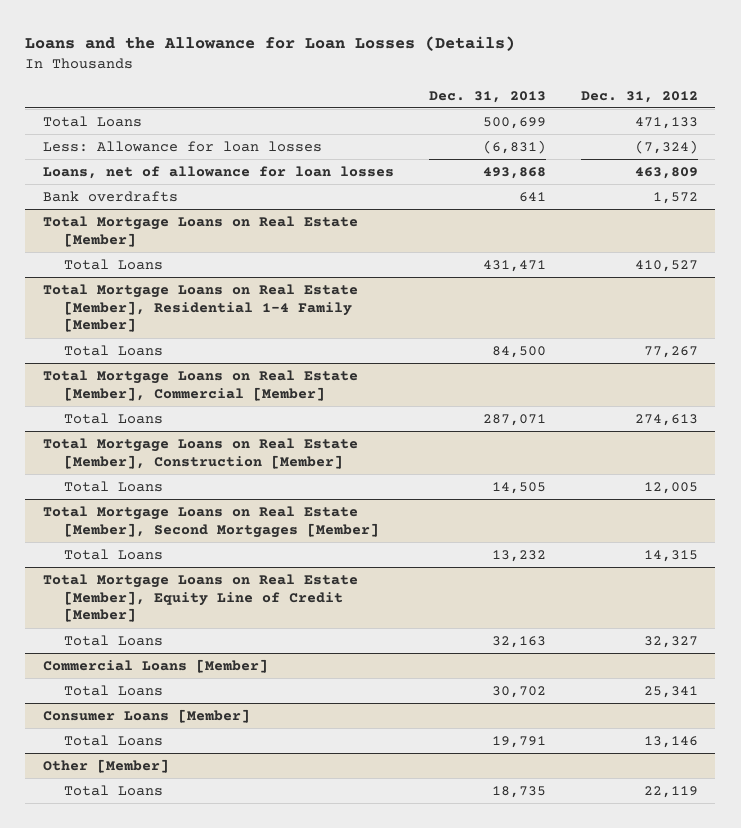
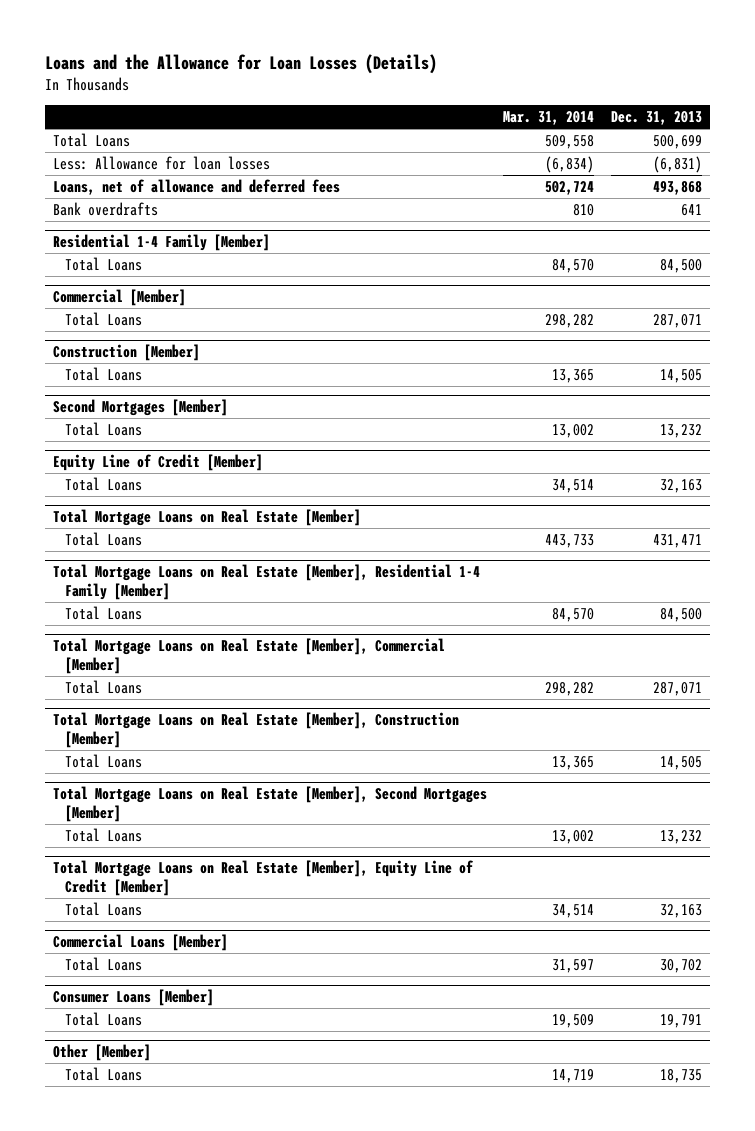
[580,90,698,103] Dec. 31, 2012 -> none
none -> [503,111,595,126] Mar. 31, 2014
[42,165,394,179] Loans, net of allowance for loan losses -> [52,178,340,195] Loans, net of allowance and deferred fees
none -> [52,234,270,252] Residential 1-4 Family [Member]
none -> [65,256,143,271] Total Loans
none -> [52,289,186,307] Commercial [Member]
none -> [65,311,143,326] Total Loans
none -> [52,344,200,362] Construction [Member]
none -> [65,366,143,381] Total Loans
none -> [52,399,228,417] Second Mortgages [Member]
none -> [65,421,143,436] Total Loans
none -> [52,454,263,472] Equity Line of Credit [Member]
none -> [65,476,143,491] Total Loans

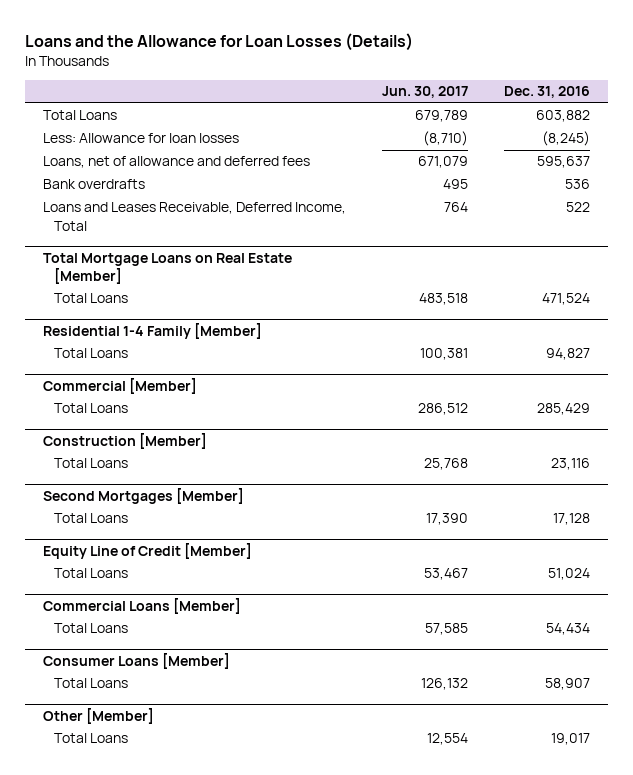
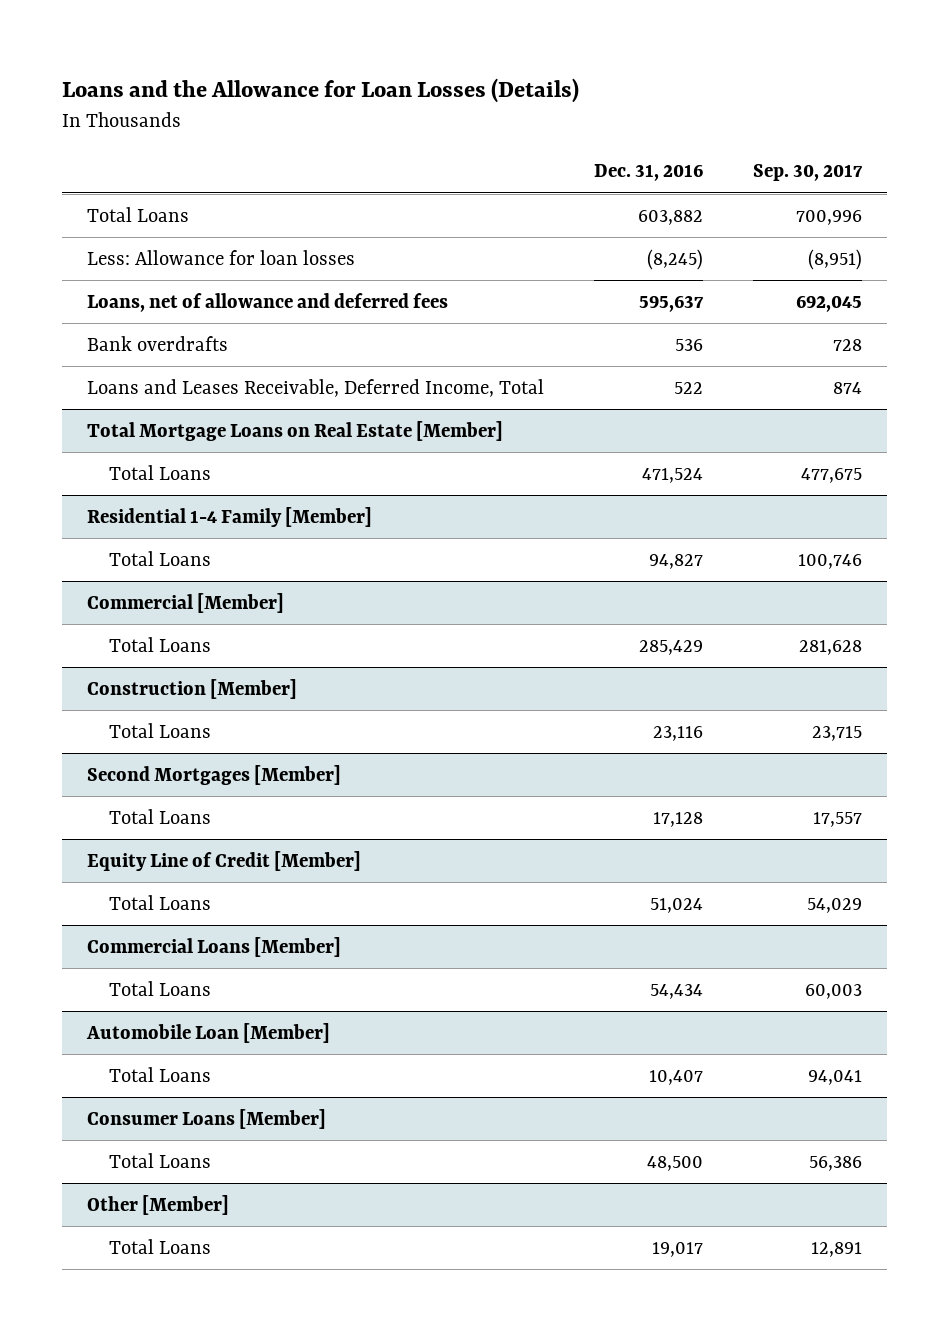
[382,86,469,99] Jun. 30, 2017 -> none
none -> [753,164,864,182] Sep. 30, 2017
none -> [86,1023,331,1044] Automobile Loan [Member]
none -> [109,1067,212,1083] Total Loans
[545,678,591,691] 58,907 -> [647,1156,704,1172] 48,500

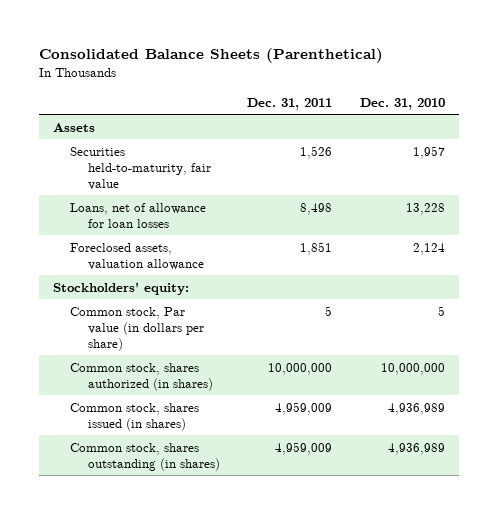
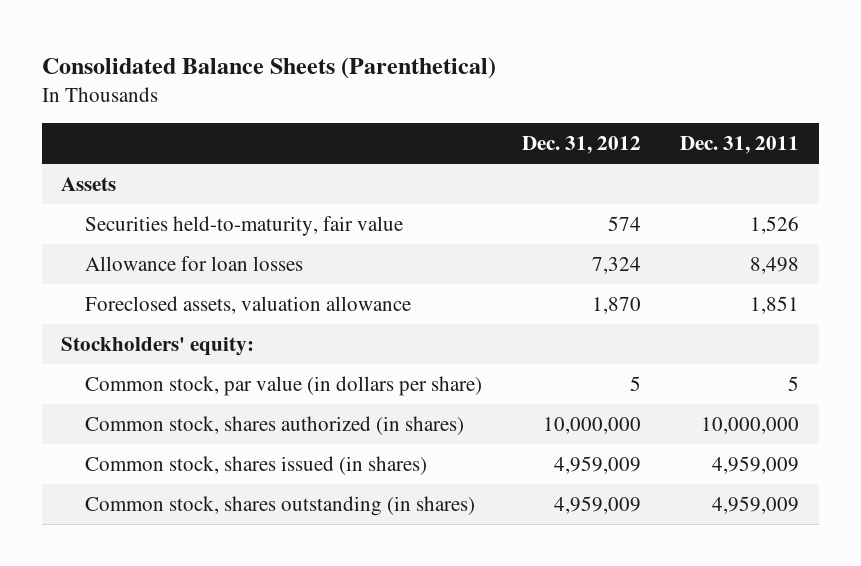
[360,97,446,110] Dec. 31, 2010 -> none
none -> [521,136,641,155] Dec. 31, 2012
[70,202,207,228] Loans, net of allowance for loan losses -> [85,256,304,272] Allowance for loan losses
[70,306,204,351] Common stock, Par value (in dollars per share) -> [85,376,483,397] Common stock, par value (in dollars per share)

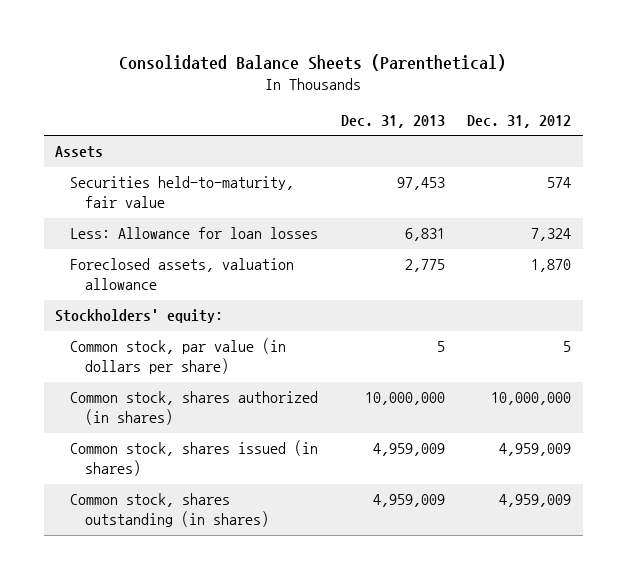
[680,136,800,155] Dec. 31, 2011 -> none
none -> [340,114,445,128] Dec. 31, 2013
[85,256,304,272] Allowance for loan losses -> [69,227,318,240] Less: Allowance for loan losses

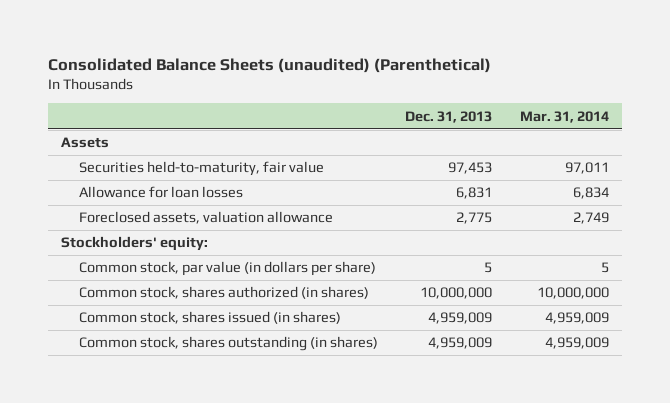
[119,53,507,71] Consolidated Balance Sheets (Parenthetical) -> [47,57,491,73] Consolidated Balance Sheets (unaudited) (Parenthetical)
[467,114,572,128] Dec. 31, 2012 -> none
none -> [519,110,609,123] Mar. 31, 2014
[69,227,318,240] Less: Allowance for loan losses -> [79,186,244,199] Allowance for loan losses

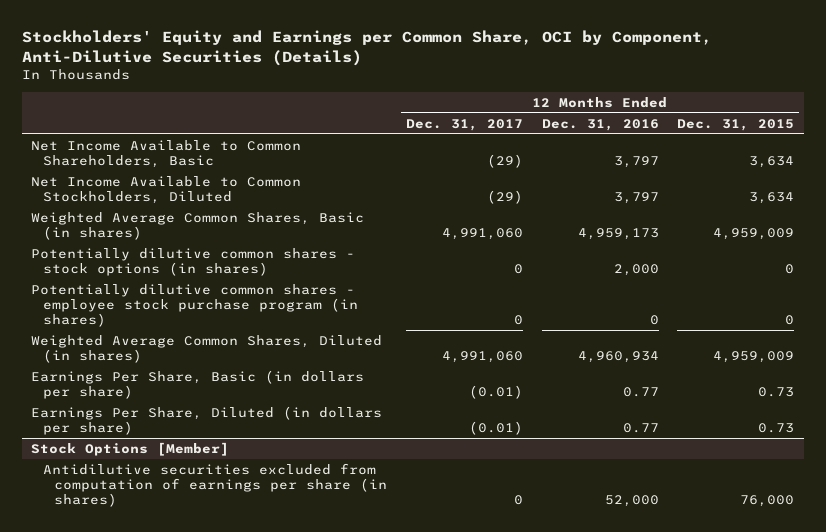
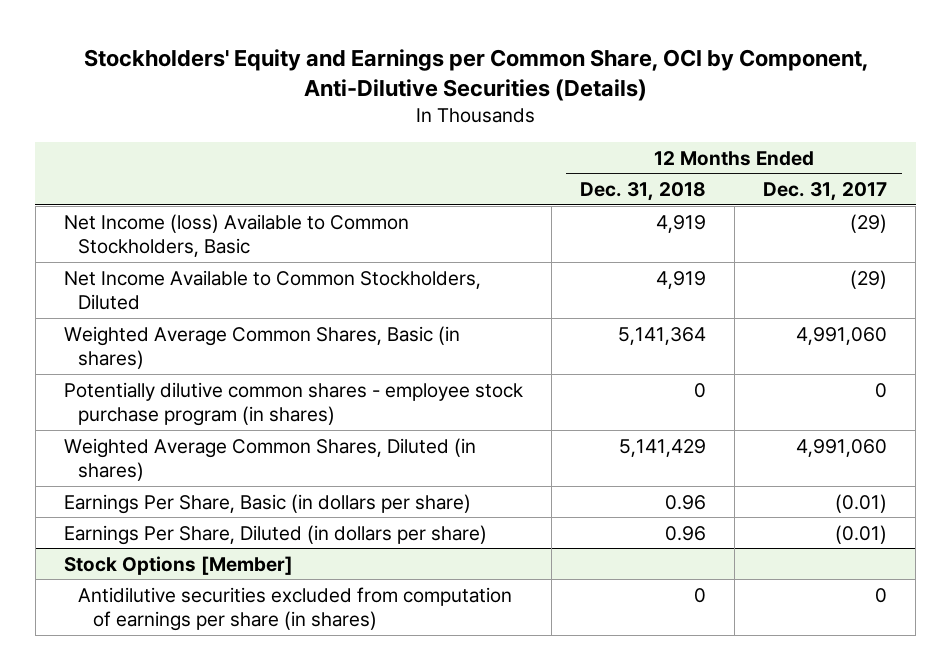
[541,118,659,131] Dec. 31, 2016 -> none
[677,118,795,131] Dec. 31, 2015 -> none
none -> [580,181,707,201] Dec. 31, 2018
[31,140,302,168] Net Income Available to Common Shareholders, Basic -> [63,213,409,258] Net Income (loss) Available to Common Stockholders, Basic
[31,248,356,276] Potentially dilutive common shares - stock options (in shares) -> none

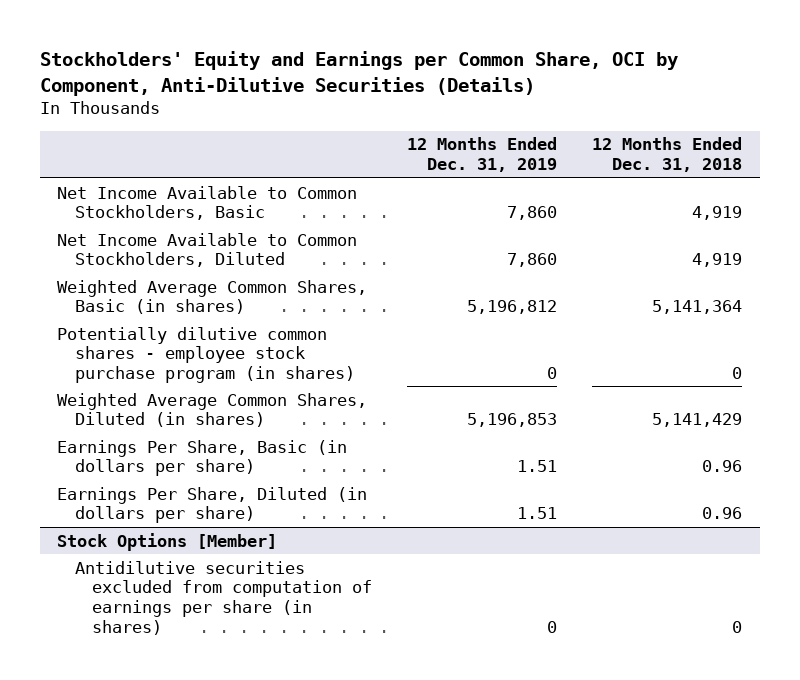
[763,181,888,201] Dec. 31, 2017 -> none
none -> [407,137,558,173] 12 Months Ended Dec. 31, 2019
[63,213,409,258] Net Income (loss) Available to Common Stockholders, Basic -> [57,185,358,221] Net Income Available to Common Stockholders, Basic

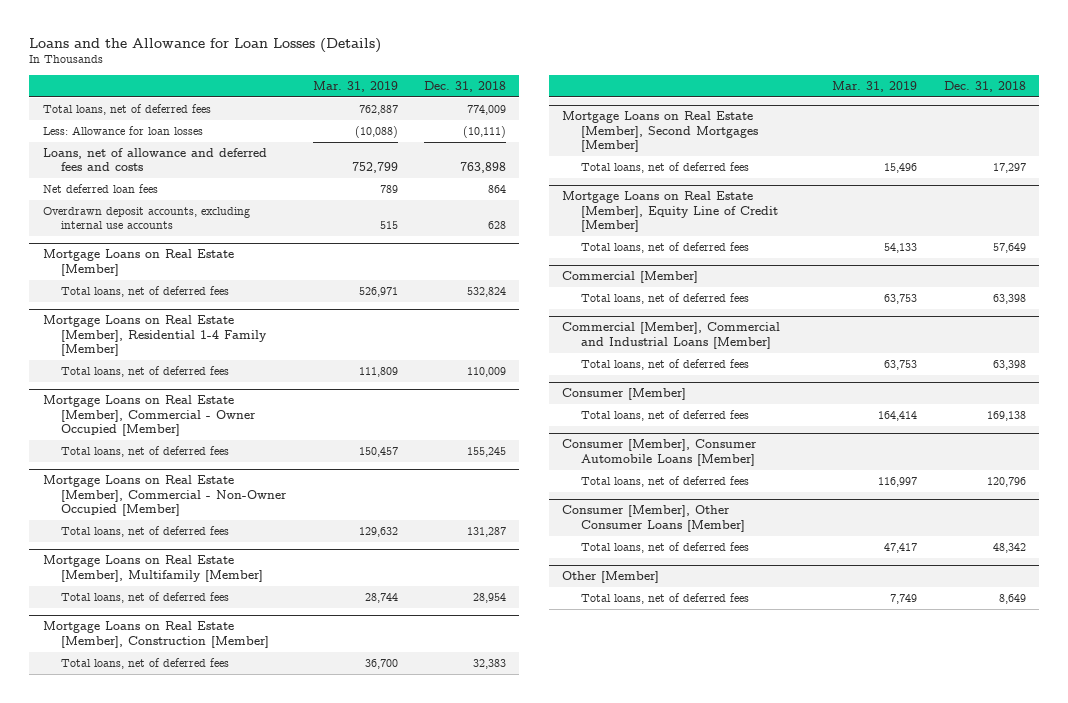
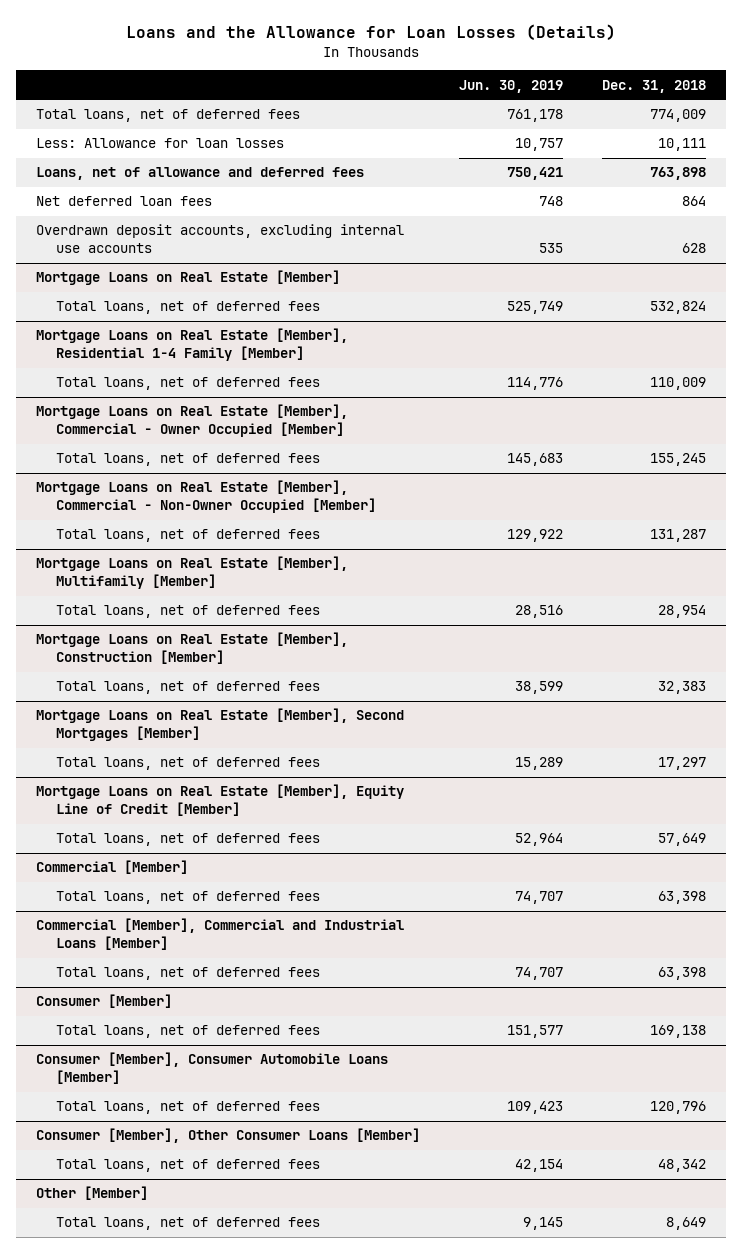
[312,81,398,93] Mar. 31, 2019 -> none
none -> [459,79,564,93] Jun. 30, 2019
[463,125,507,138] (10,111) -> [658,138,707,152] 10,111
[42,147,267,172] Loans, net of allowance and deferred fees and costs -> [35,167,364,181] Loans, net of allowance and deferred fees

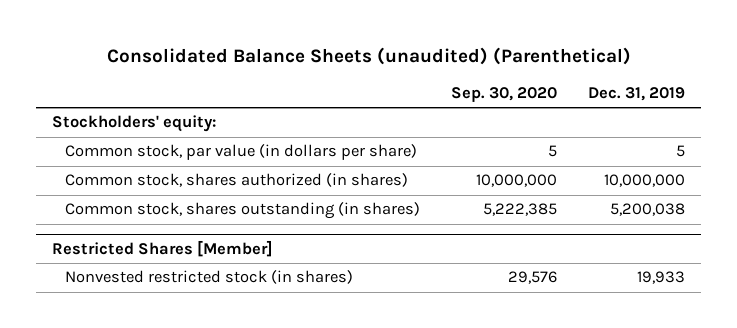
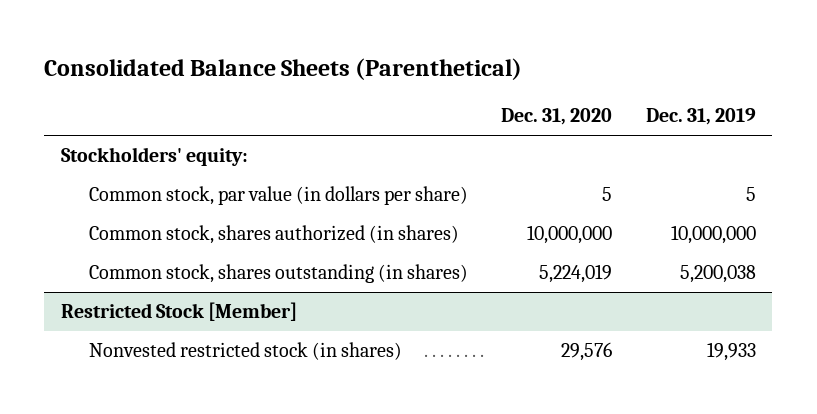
[106,47,631,66] Consolidated Balance Sheets (unaudited) (Parenthetical) -> [44,57,523,80] Consolidated Balance Sheets (Parenthetical)
[451,87,558,103] Sep. 30, 2020 -> none
none -> [501,108,613,126] Dec. 31, 2020
[51,239,273,257] Restricted Shares [Member] -> [61,302,298,322] Restricted Stock [Member]

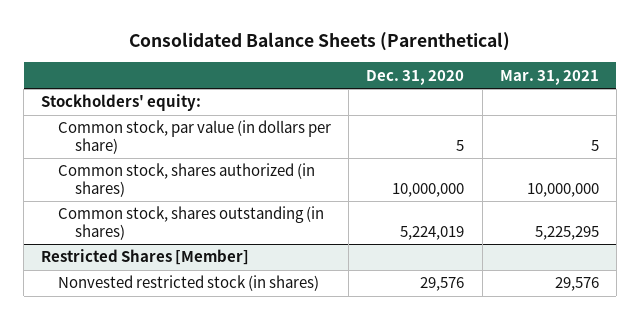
[645,108,756,126] Dec. 31, 2019 -> none
none -> [499,69,599,85] Mar. 31, 2021
[61,302,298,322] Restricted Stock [Member] -> [41,249,250,266] Restricted Shares [Member]

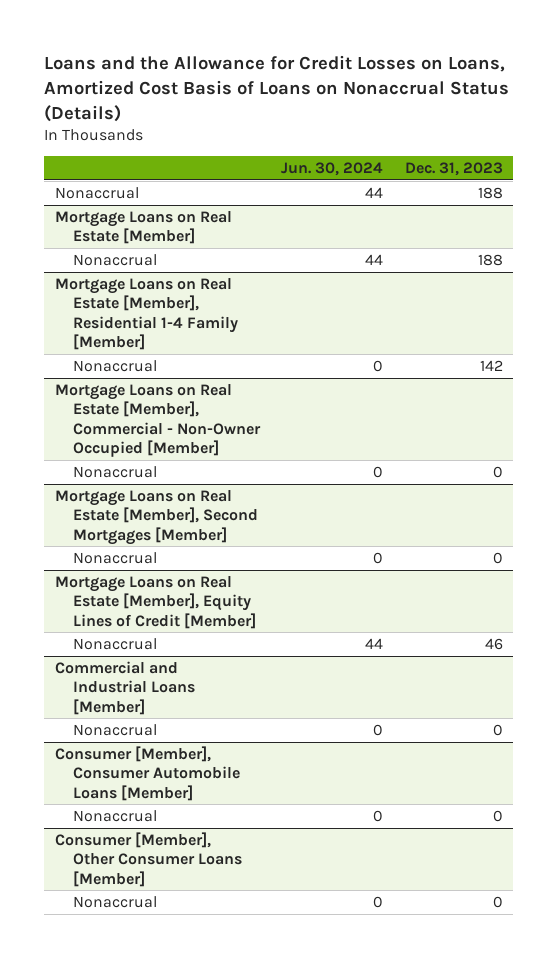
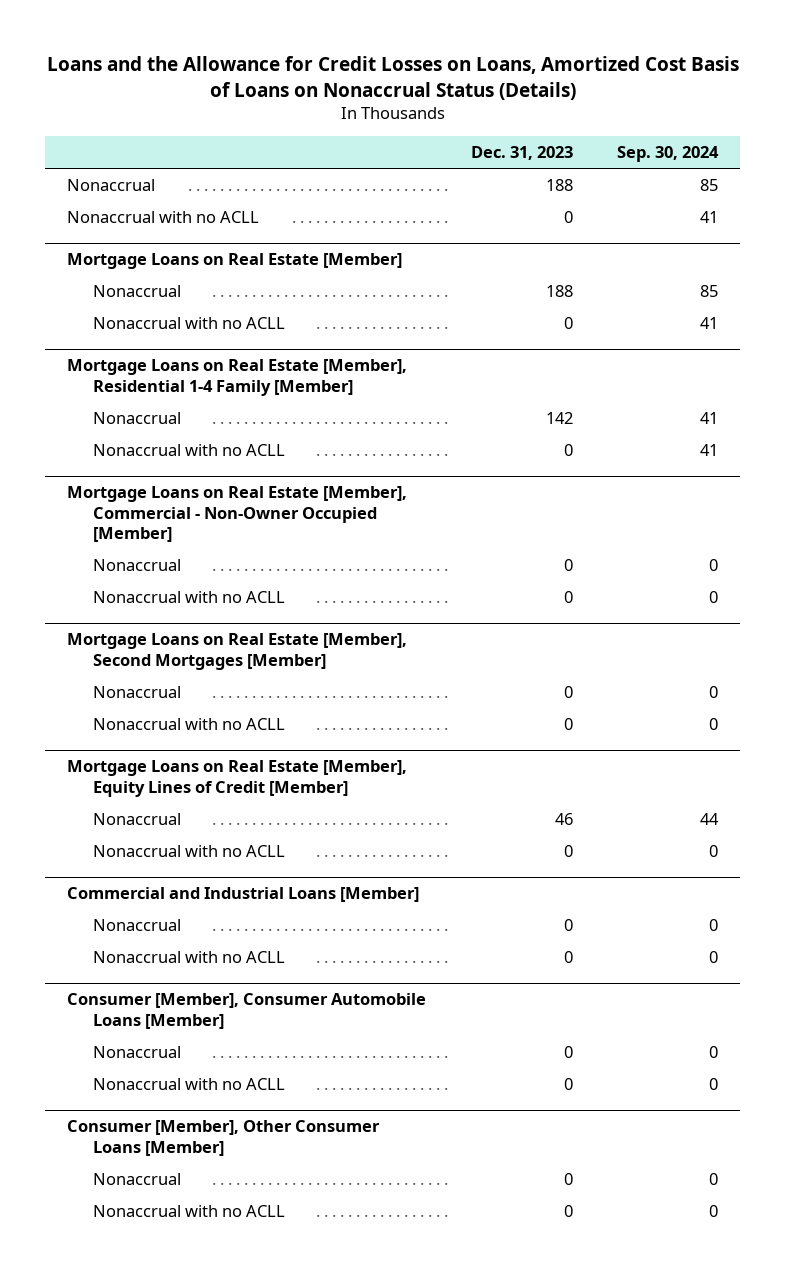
[281,162,384,177] Jun. 30, 2024 -> none
none -> [617,146,720,163] Sep. 30, 2024
none -> [67,211,260,224] Nonaccrual with no ACLL
none -> [93,317,286,330] Nonaccrual with no ACLL
none -> [93,444,286,457] Nonaccrual with no ACLL
none -> [93,591,286,604] Nonaccrual with no ACLL
none -> [93,718,286,731] Nonaccrual with no ACLL
none -> [93,845,286,858] Nonaccrual with no ACLL
none -> [93,951,286,964] Nonaccrual with no ACLL
none -> [93,1078,286,1091] Nonaccrual with no ACLL
none -> [93,1205,286,1218] Nonaccrual with no ACLL

